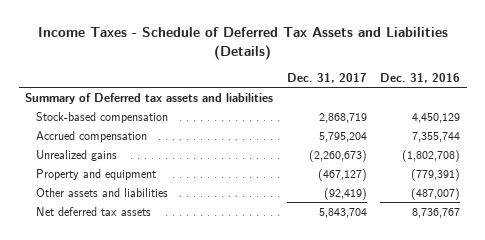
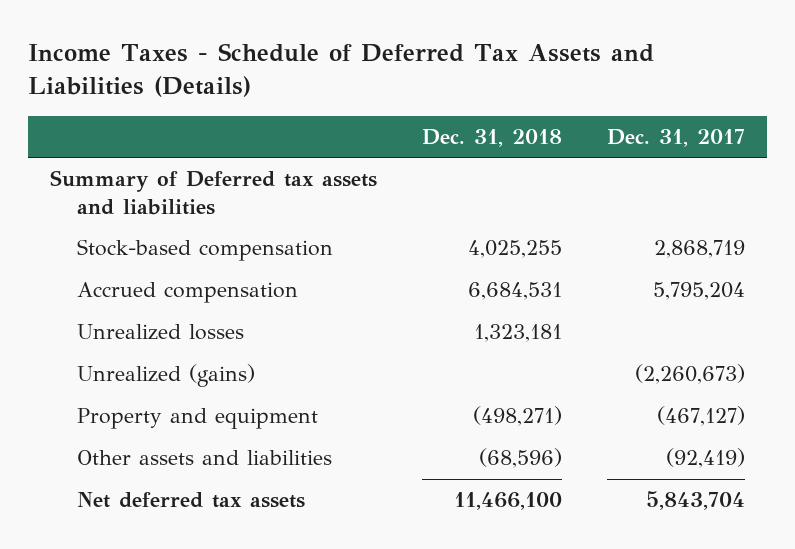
[380,73,461,84] Dec. 31, 2016 -> none
none -> [421,128,562,147] Dec. 31, 2018
none -> [76,324,244,341] Unrealized losses
[36,149,118,161] Unrealized gains -> [76,364,255,388] Unrealized (gains)

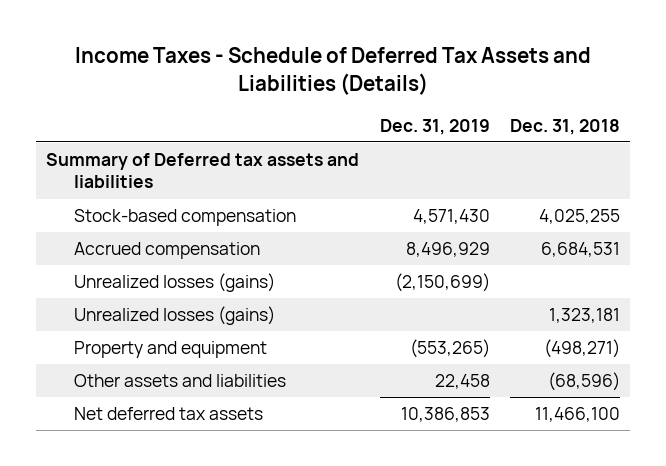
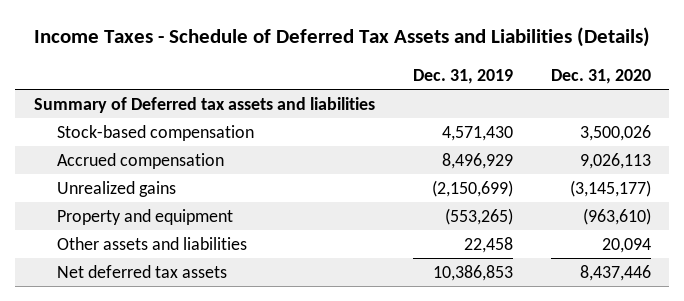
[510,118,621,135] Dec. 31, 2018 -> none
none -> [550,68,651,84] Dec. 31, 2020
[74,306,276,326] Unrealized losses (gains) -> none
[74,273,276,293] Unrealized losses (gains) -> [56,181,176,198] Unrealized gains

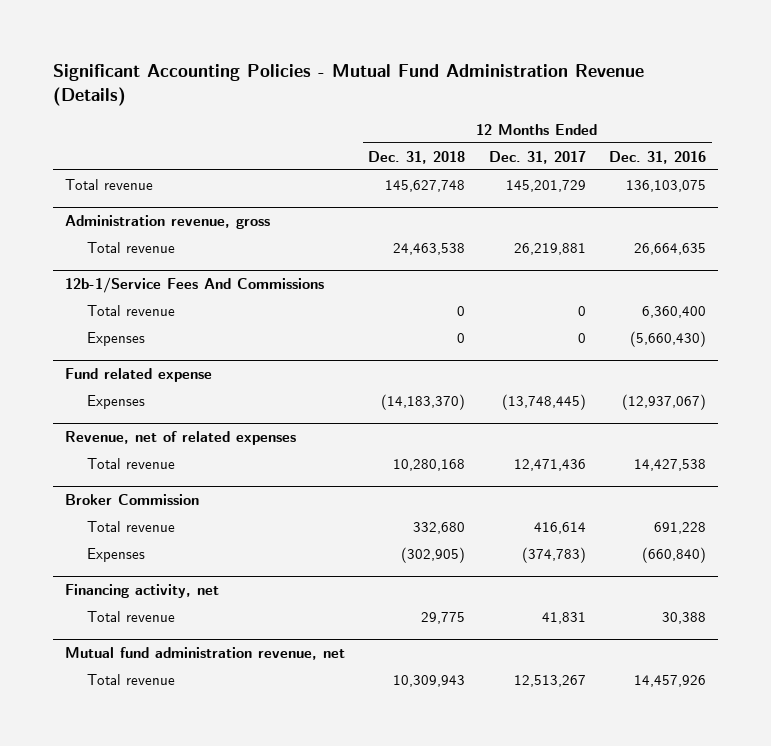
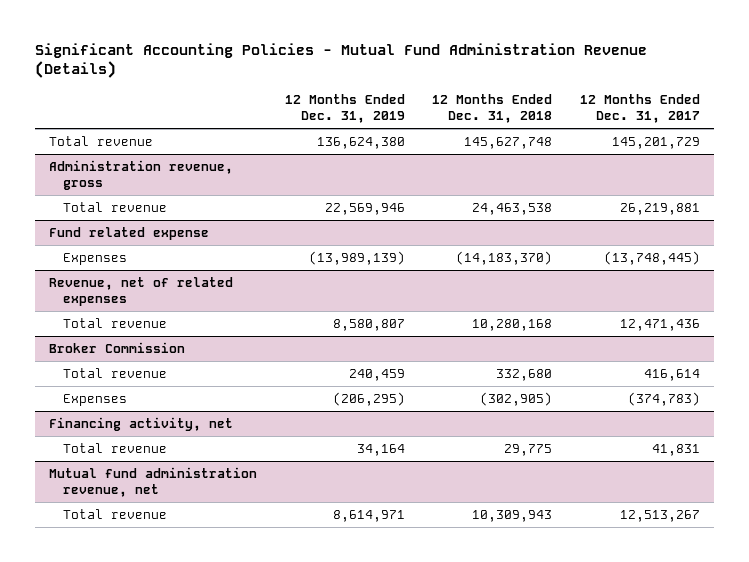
[609,150,707,164] Dec. 31, 2016 -> none
none -> [284,93,405,123] 12 Months Ended Dec. 31, 2019
[65,277,325,294] 12b-1/Service Fees And Commissions -> none
[86,304,175,316] Total revenue -> none
[86,331,145,346] Expenses -> none

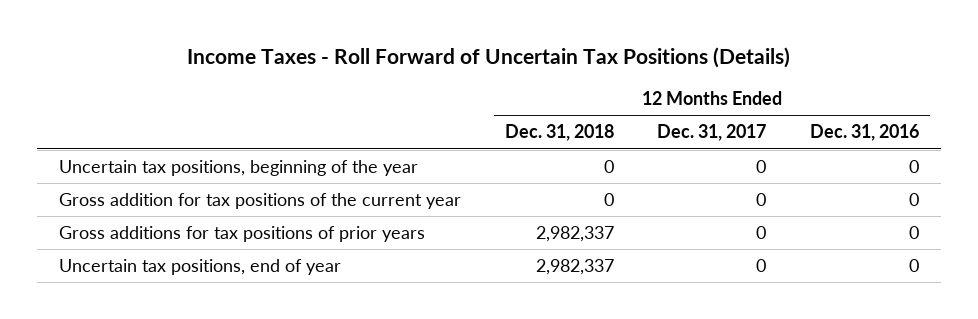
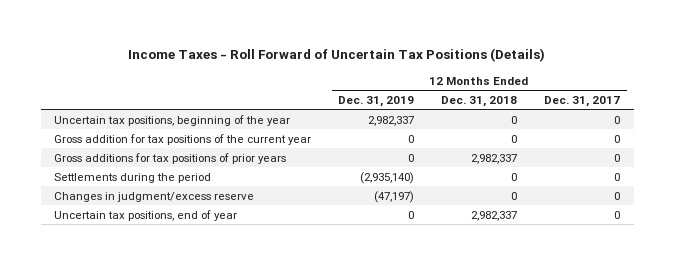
[810,124,920,142] Dec. 31, 2016 -> none
none -> [338,95,415,107] Dec. 31, 2019
none -> [54,172,212,183] Settlements during the period
none -> [54,191,255,202] Changes in judgment/excess reserve

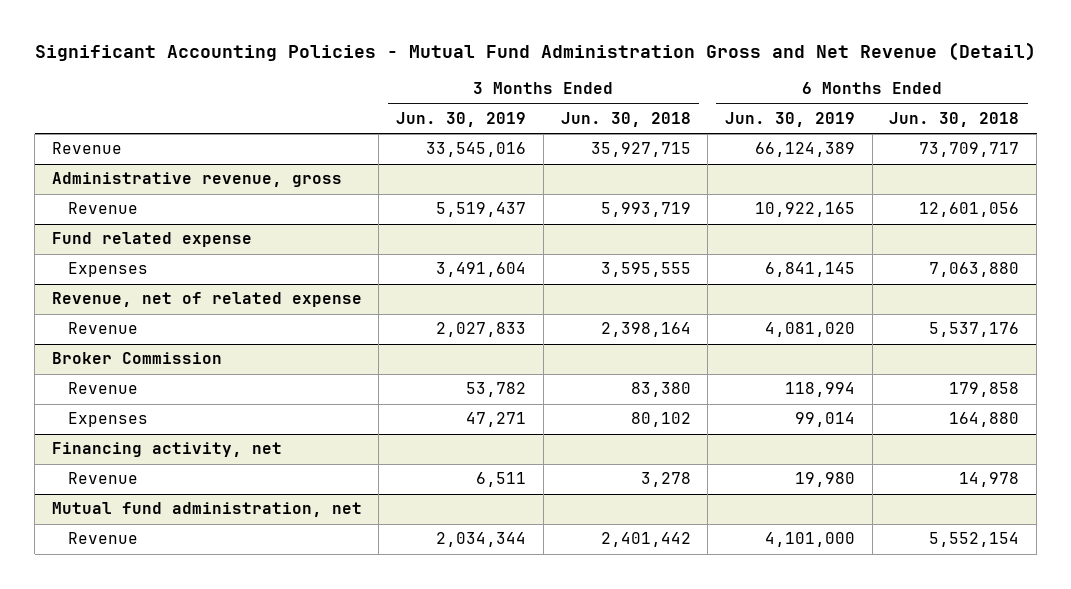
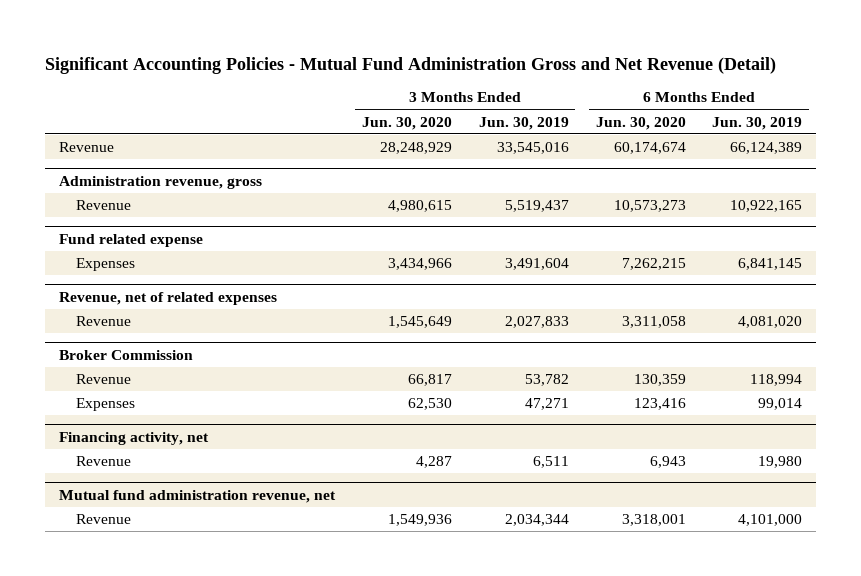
[560,111,691,127] Jun. 30, 2018 -> none
[889,111,1020,127] Jun. 30, 2018 -> none
none -> [361,116,452,130] Jun. 30, 2020
none -> [595,116,686,130] Jun. 30, 2020
[51,172,342,188] Administrative revenue, gross -> [58,175,262,189] Administration revenue, gross
[51,292,362,308] Revenue, net of related expense -> [58,291,277,305] Revenue, net of related expenses
[51,502,362,518] Mutual fund administration, net -> [58,489,336,503] Mutual fund administration revenue, net

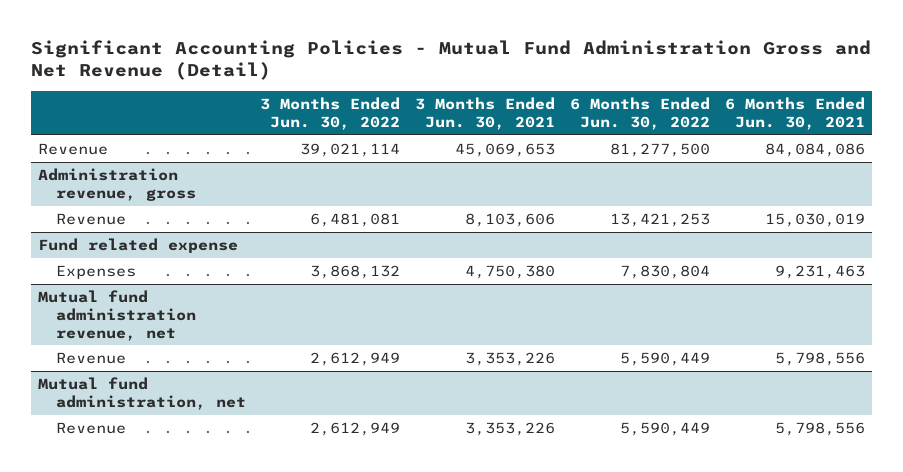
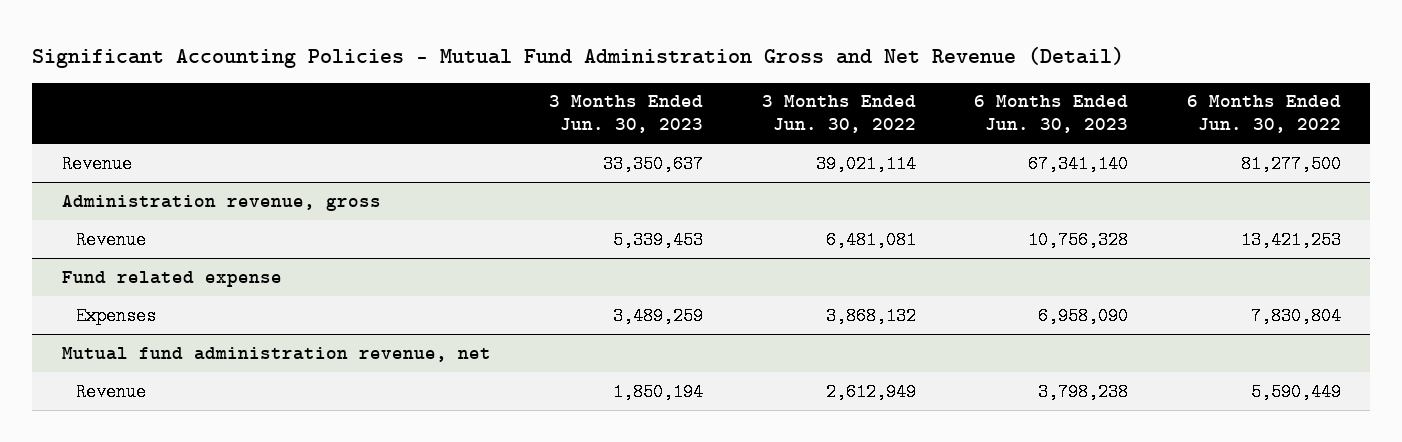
[415,97,556,130] 3 Months Ended Jun. 30, 2021 -> none
[725,97,866,130] 6 Months Ended Jun. 30, 2021 -> none
none -> [549,95,704,134] 3 Months Ended Jun. 30, 2023
none -> [974,95,1129,134] 6 Months Ended Jun. 30, 2023
[38,377,246,410] Mutual fund administration, net -> none
[55,422,126,435] Revenue -> none

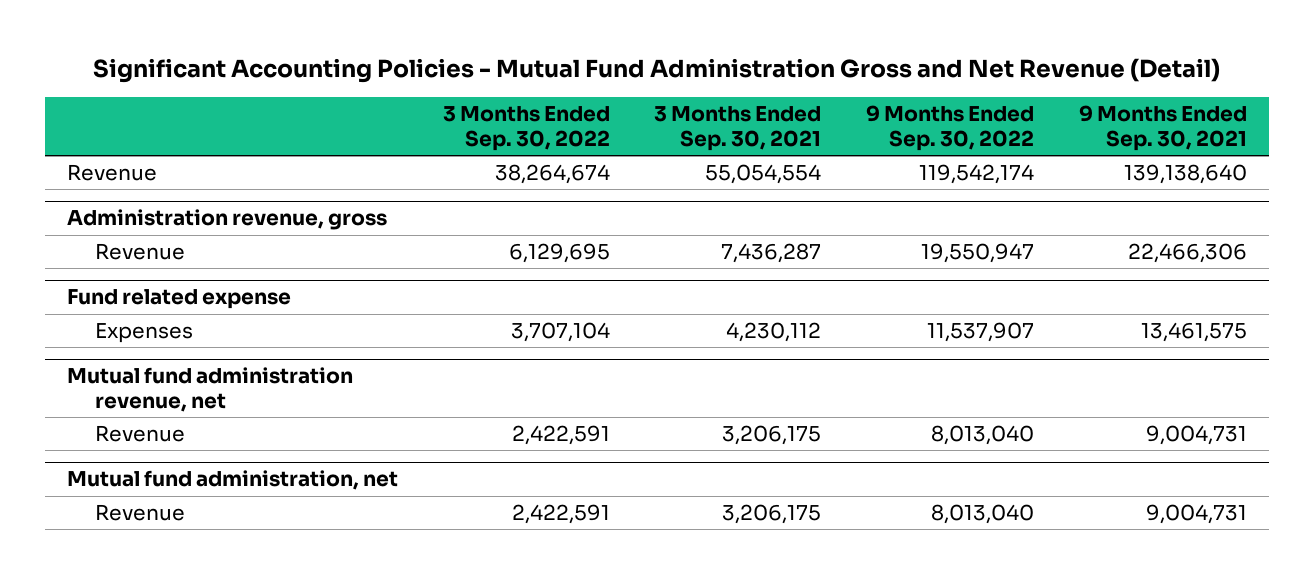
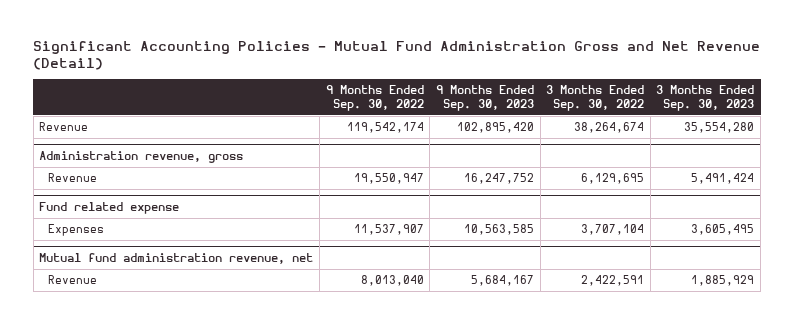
[654,106,822,151] 3 Months Ended Sep. 30, 2021 -> none
[1078,105,1247,151] 9 Months Ended Sep. 30, 2021 -> none
none -> [435,85,534,111] 9 Months Ended Sep. 30, 2023
none -> [656,85,755,111] 3 Months Ended Sep. 30, 2023
[67,470,399,491] Mutual fund administration, net -> none
[94,504,185,522] Revenue -> none

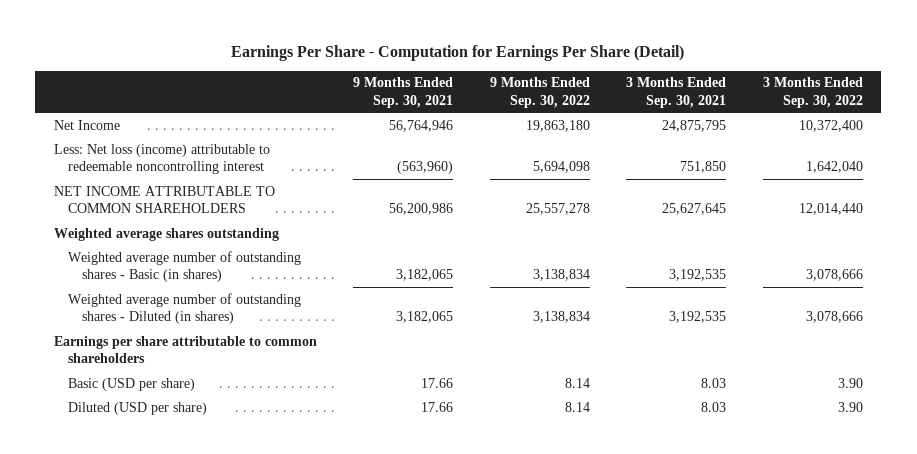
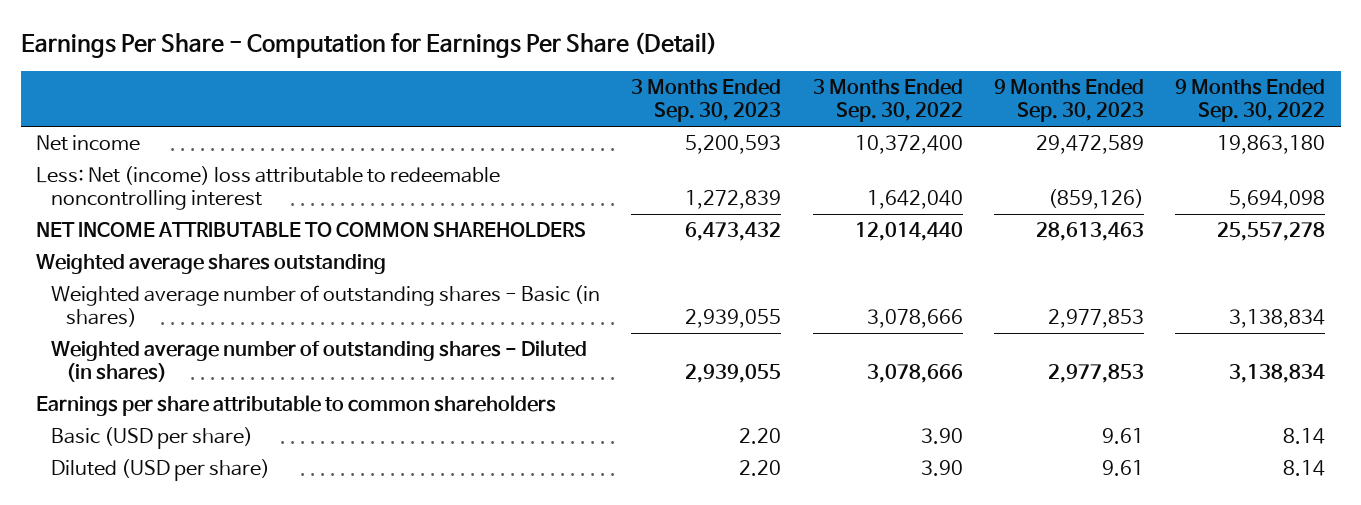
[353,77,454,108] 9 Months Ended Sep. 30, 2021 -> none
[626,77,727,108] 3 Months Ended Sep. 30, 2021 -> none
none -> [631,79,782,123] 3 Months Ended Sep. 30, 2023
none -> [993,79,1144,123] 9 Months Ended Sep. 30, 2023
[53,119,120,130] Net Income -> [36,135,141,152] Net income
[53,143,270,175] Less: Net loss (income) attributable to redeemable noncontrolling interest -> [36,166,501,210] Less: Net (income) loss attributable to redeemable noncontrolling interest

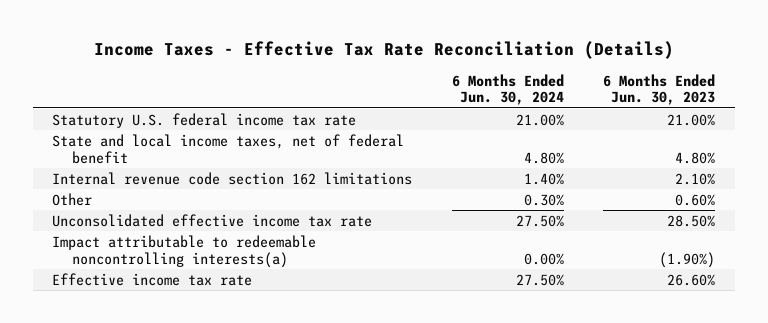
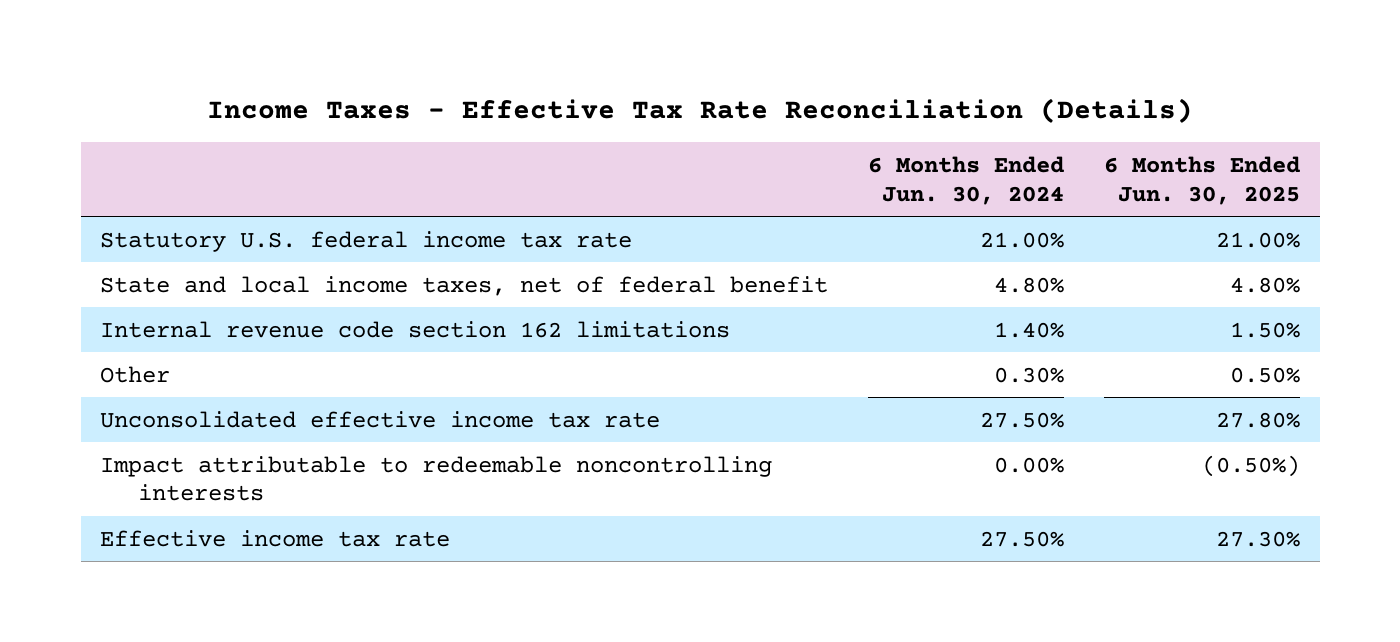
[603,73,716,106] 6 Months Ended Jun. 30, 2023 -> none
none -> [1103,156,1300,205] 6 Months Ended Jun. 30, 2025
[52,234,317,268] Impact attributable to redeemable noncontrolling interests(a) -> [100,455,773,502] Impact attributable to redeemable noncontrolling interests

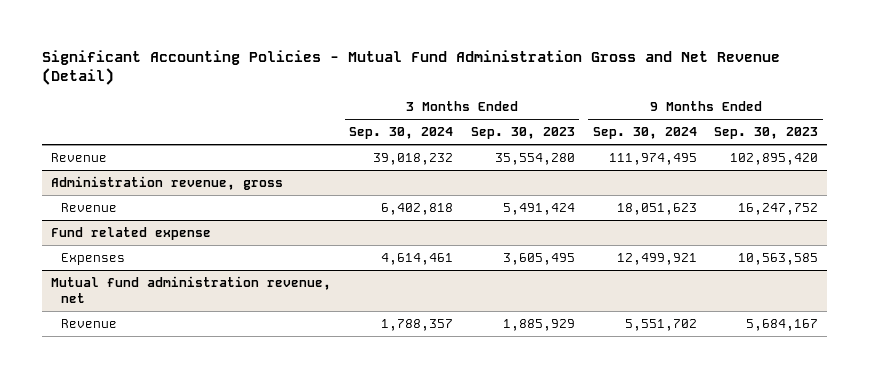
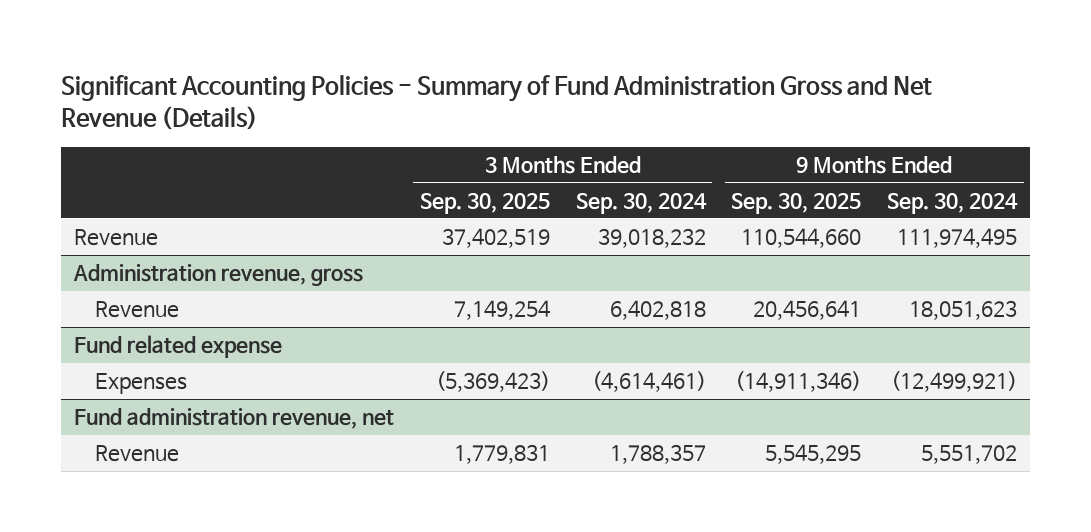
[42,49,781,86] Significant Accounting Policies - Mutual Fund Administration Gross and Net Revenue (Detail) -> [61,74,933,130] Significant Accounting Policies - Summary of Fund Administration Gross and Net Revenue (Details)
[470,127,575,140] Sep. 30, 2023 -> none
[714,127,819,140] Sep. 30, 2023 -> none
none -> [419,192,550,214] Sep. 30, 2025
none -> [731,192,862,214] Sep. 30, 2025
[380,253,453,266] 4,614,461 -> [591,371,706,393] (4,614,461)
[616,253,697,266] 12,499,921 -> [891,371,1018,393] (12,499,921)
[51,276,332,303] Mutual fund administration revenue, net -> [74,408,395,430] Fund administration revenue, net

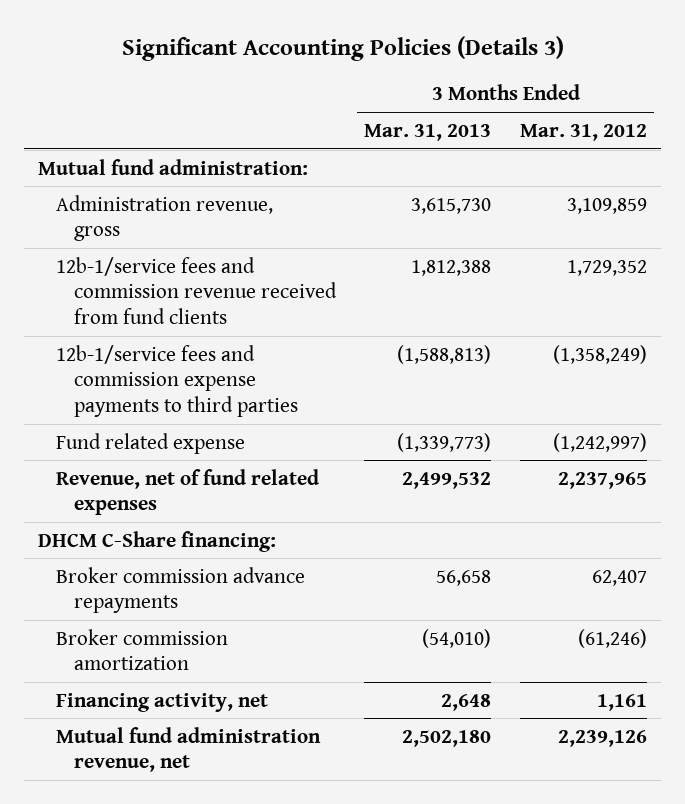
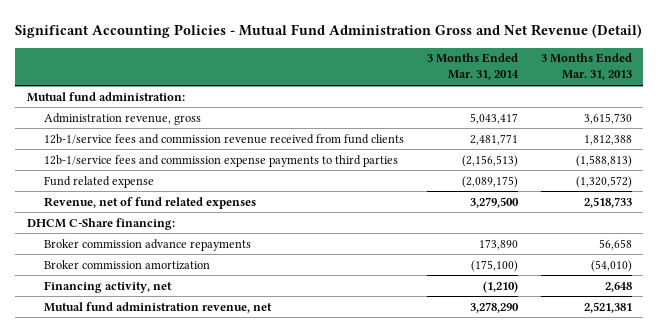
[121,36,564,62] Significant Accounting Policies (Details 3) -> [15,23,643,38] Significant Accounting Policies - Mutual Fund Administration Gross and Net Revenue (Detail)
[519,123,647,141] Mar. 31, 2012 -> none
none -> [426,53,519,81] 3 Months Ended Mar. 31, 2014
[397,432,492,452] (1,339,773) -> [575,175,632,188] (1,320,572)
[402,471,492,489] 2,499,532 -> [583,196,632,208] 2,518,733
[402,729,492,747] 2,502,180 -> [583,301,632,313] 2,521,381

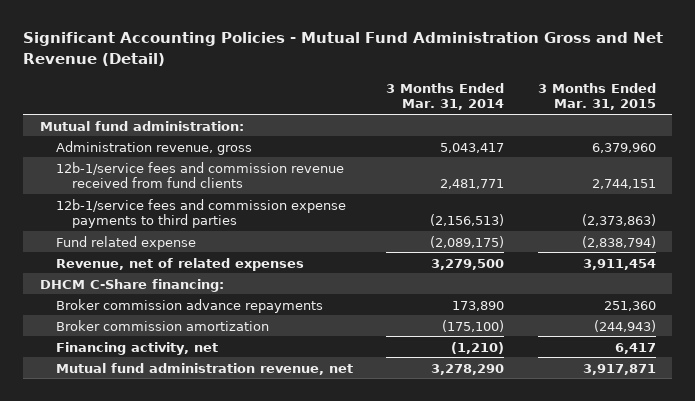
[540,53,632,81] 3 Months Ended Mar. 31, 2013 -> none
none -> [537,82,656,111] 3 Months Ended Mar. 31, 2015
[44,196,257,209] Revenue, net of fund related expenses -> [55,257,304,271] Revenue, net of related expenses

